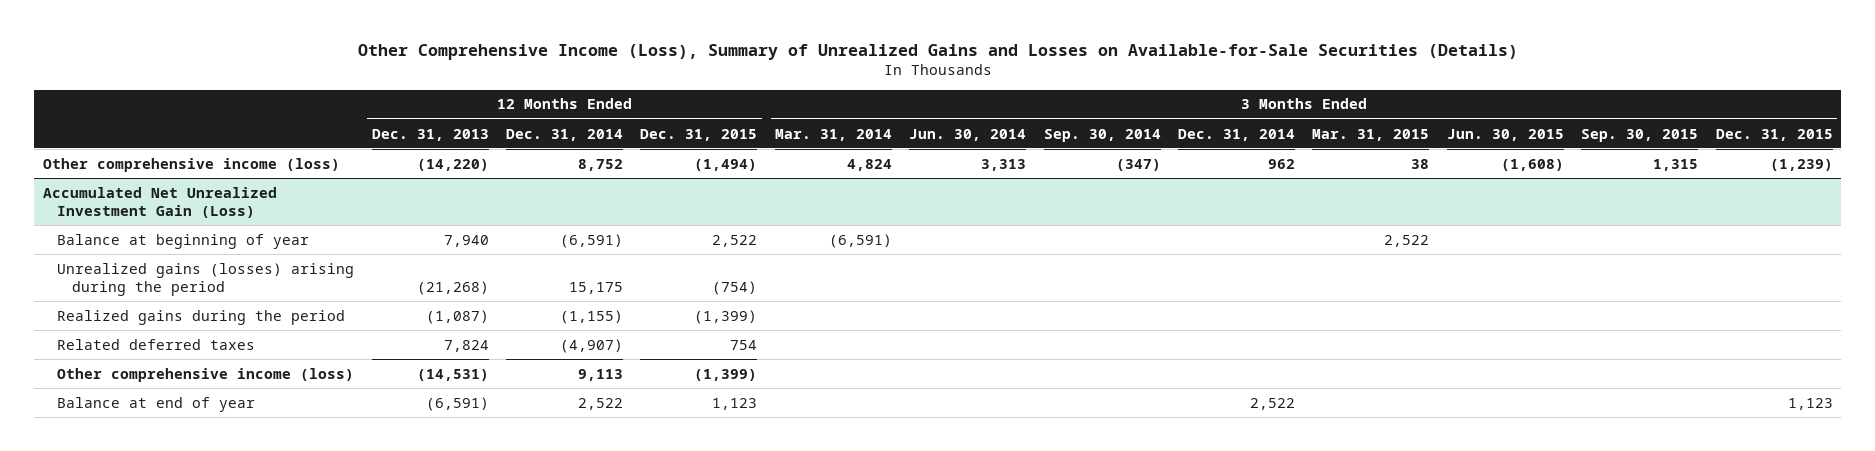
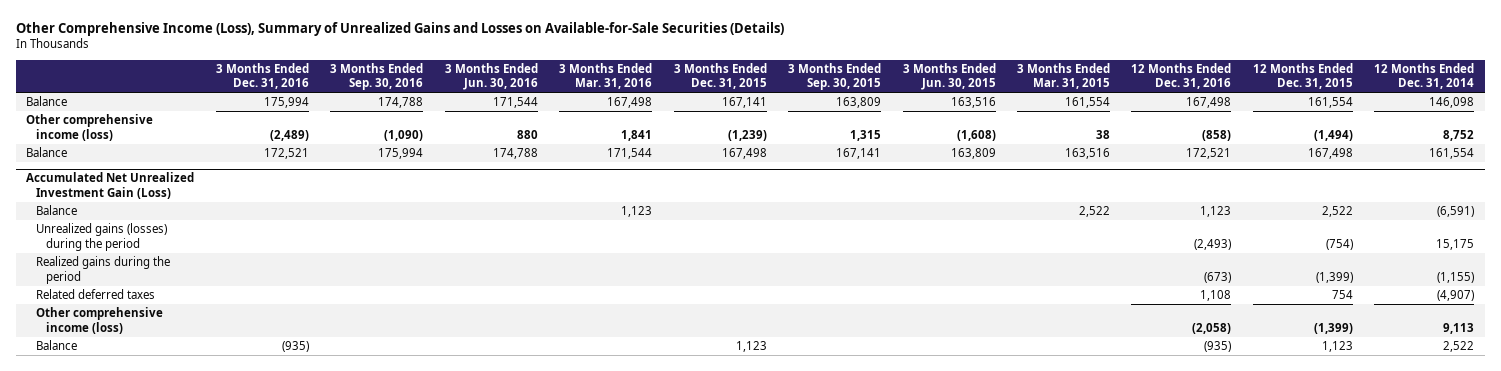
[371,128,489,141] Dec. 31, 2013 -> none
[774,128,892,141] Mar. 31, 2014 -> none
[909,128,1027,141] Jun. 30, 2014 -> none
[1043,128,1161,142] Sep. 30, 2014 -> none
[1178,128,1296,141] Dec. 31, 2014 -> none
none -> [215,62,309,90] 3 Months Ended Dec. 31, 2016
none -> [330,62,424,91] 3 Months Ended Sep. 30, 2016
none -> [444,62,538,91] 3 Months Ended Jun. 30, 2016
none -> [559,62,653,90] 3 Months Ended Mar. 31, 2016
none -> [1131,62,1232,90] 12 Months Ended Dec. 31, 2016
none -> [26,96,68,107] Balance
none -> [26,147,68,158] Balance
[57,233,310,249] Balance at beginning of year -> [36,205,78,216] Balance
[57,262,355,296] Unrealized gains (losses) arising during the period -> [36,223,168,251] Unrealized gains (losses) during the period
[57,396,256,412] Balance at end of year -> [36,340,78,351] Balance

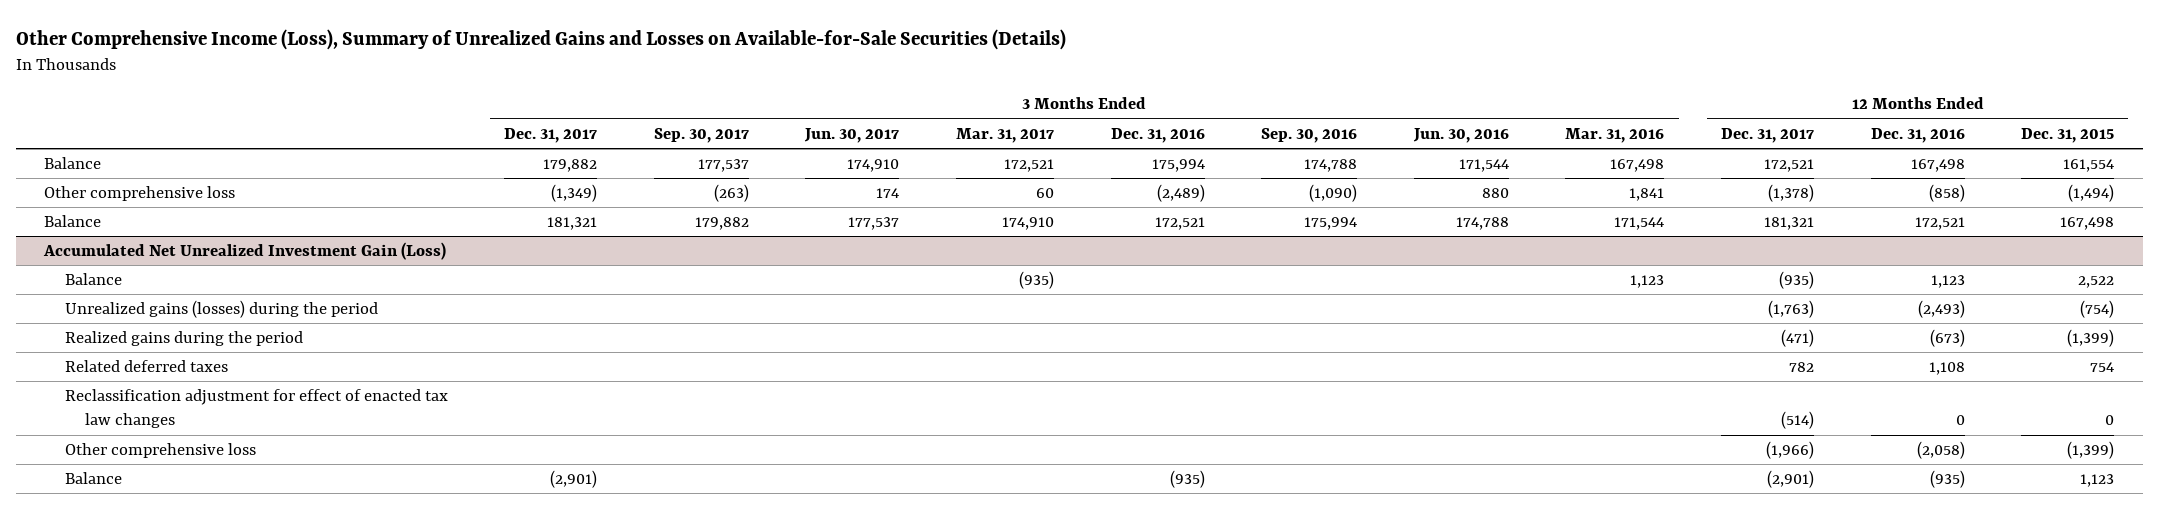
[673,62,767,90] 3 Months Ended Dec. 31, 2015 -> none
[788,62,882,91] 3 Months Ended Sep. 30, 2015 -> none
[902,62,996,91] 3 Months Ended Jun. 30, 2015 -> none
[1016,62,1110,90] 3 Months Ended Mar. 31, 2015 -> none
[1374,62,1475,90] 12 Months Ended Dec. 31, 2014 -> none
none -> [504,127,598,143] Dec. 31, 2017
none -> [653,127,749,143] Sep. 30, 2017
none -> [804,127,900,143] Jun. 30, 2017
none -> [955,127,1054,143] Mar. 31, 2017
none -> [1720,127,1814,143] Dec. 31, 2017
[26,114,154,141] Other comprehensive income (loss) -> [43,186,235,202] Other comprehensive loss
none -> [64,389,448,429] Reclassification adjustment for effect of enacted tax law changes
[36,307,164,334] Other comprehensive income (loss) -> [64,443,256,459] Other comprehensive loss

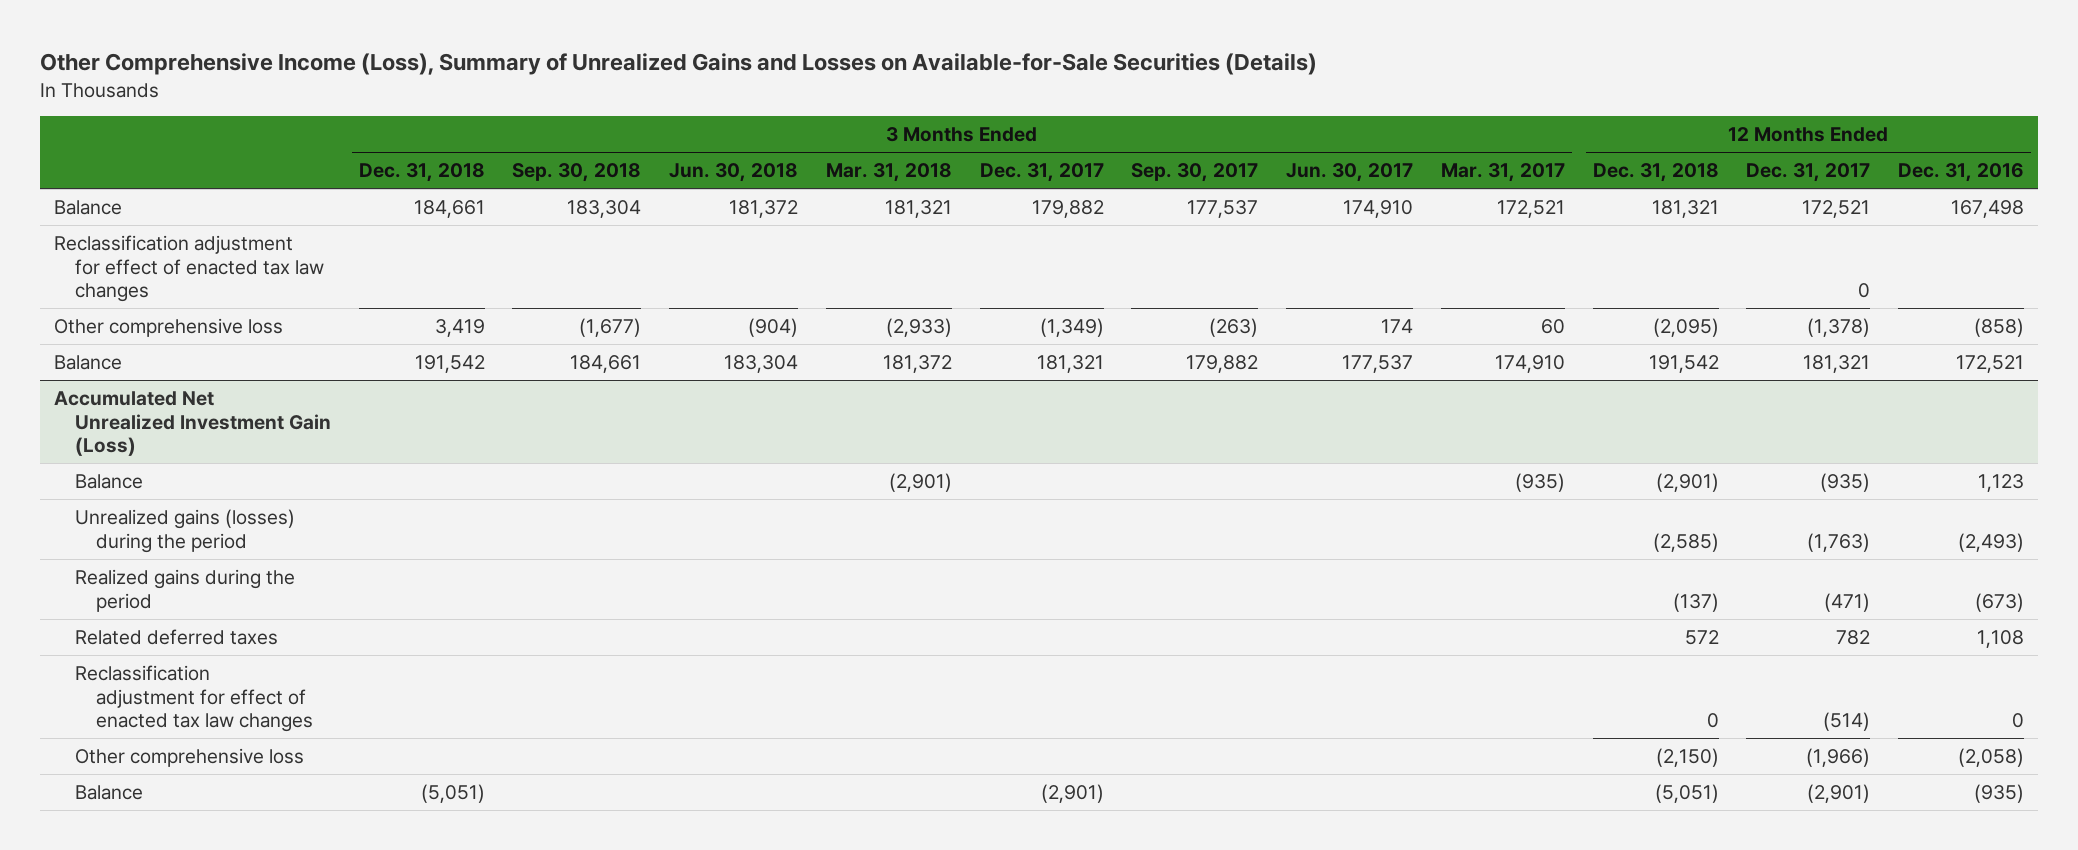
[1110,127,1205,143] Dec. 31, 2016 -> none
[1261,127,1358,143] Sep. 30, 2016 -> none
[1412,127,1509,143] Jun. 30, 2016 -> none
[1565,127,1665,143] Mar. 31, 2016 -> none
[2021,127,2115,143] Dec. 31, 2015 -> none
none -> [358,163,485,183] Dec. 31, 2018
none -> [512,163,642,183] Sep. 30, 2018
none -> [669,163,799,183] Jun. 30, 2018
none -> [825,163,952,183] Mar. 31, 2018
none -> [1592,163,1719,183] Dec. 31, 2018
none -> [53,234,324,303] Reclassification adjustment for effect of enacted tax law changes

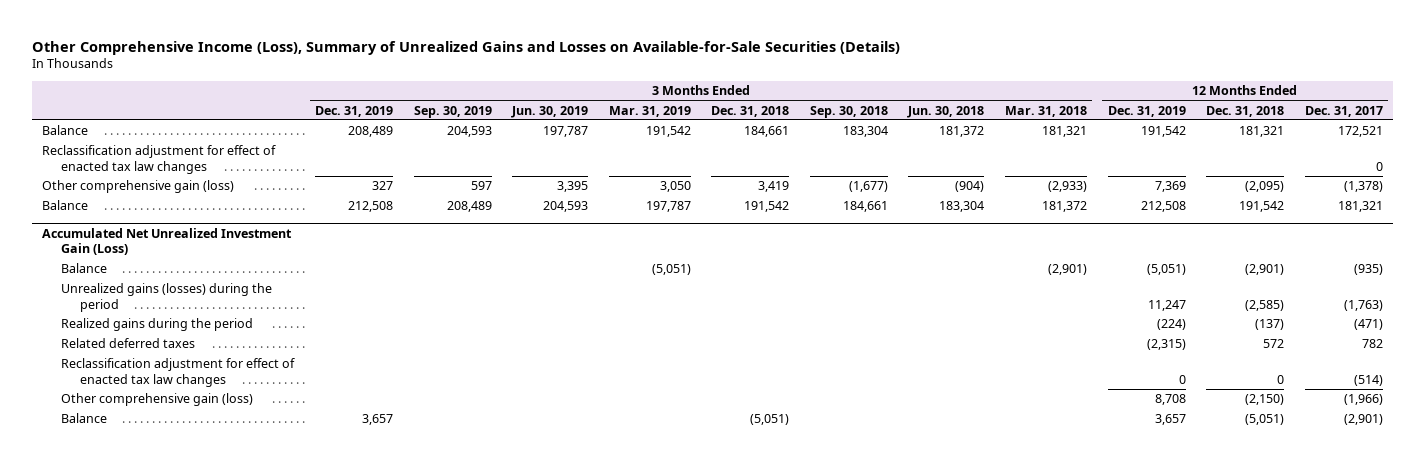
[979,163,1104,183] Dec. 31, 2017 -> none
[1131,163,1259,183] Sep. 30, 2017 -> none
[1286,163,1414,183] Jun. 30, 2017 -> none
[1440,163,1565,183] Mar. 31, 2017 -> none
[1898,163,2025,183] Dec. 31, 2016 -> none
none -> [314,105,393,117] Dec. 31, 2019
none -> [413,105,492,118] Sep. 30, 2019
none -> [511,105,589,118] Jun. 30, 2019
none -> [608,105,691,117] Mar. 31, 2019
none -> [1107,105,1186,117] Dec. 31, 2019
[53,317,283,337] Other comprehensive loss -> [42,180,235,194] Other comprehensive gain (loss)
[74,747,304,767] Other comprehensive loss -> [61,393,254,407] Other comprehensive gain (loss)

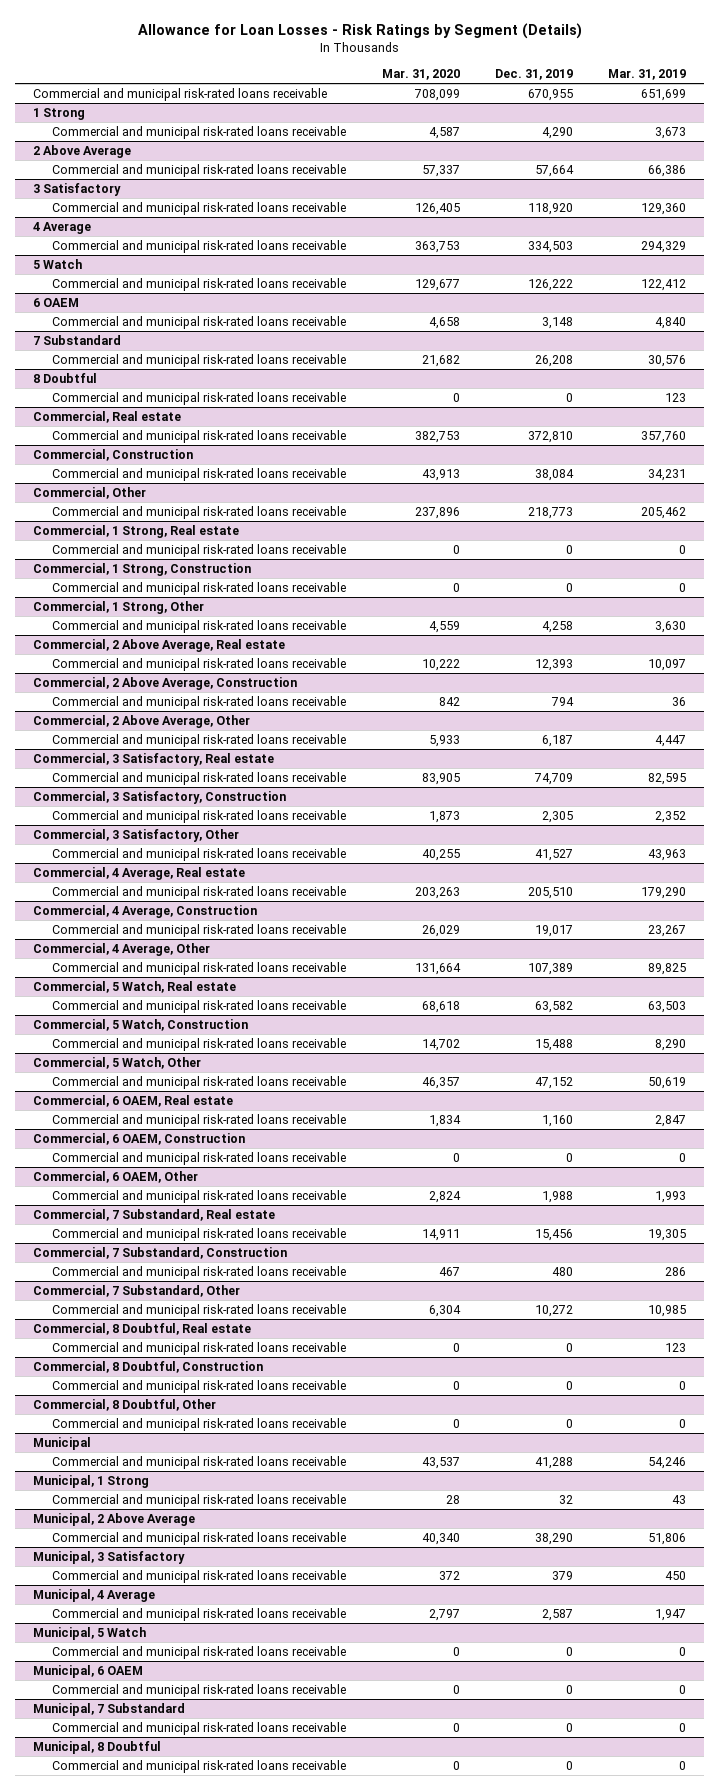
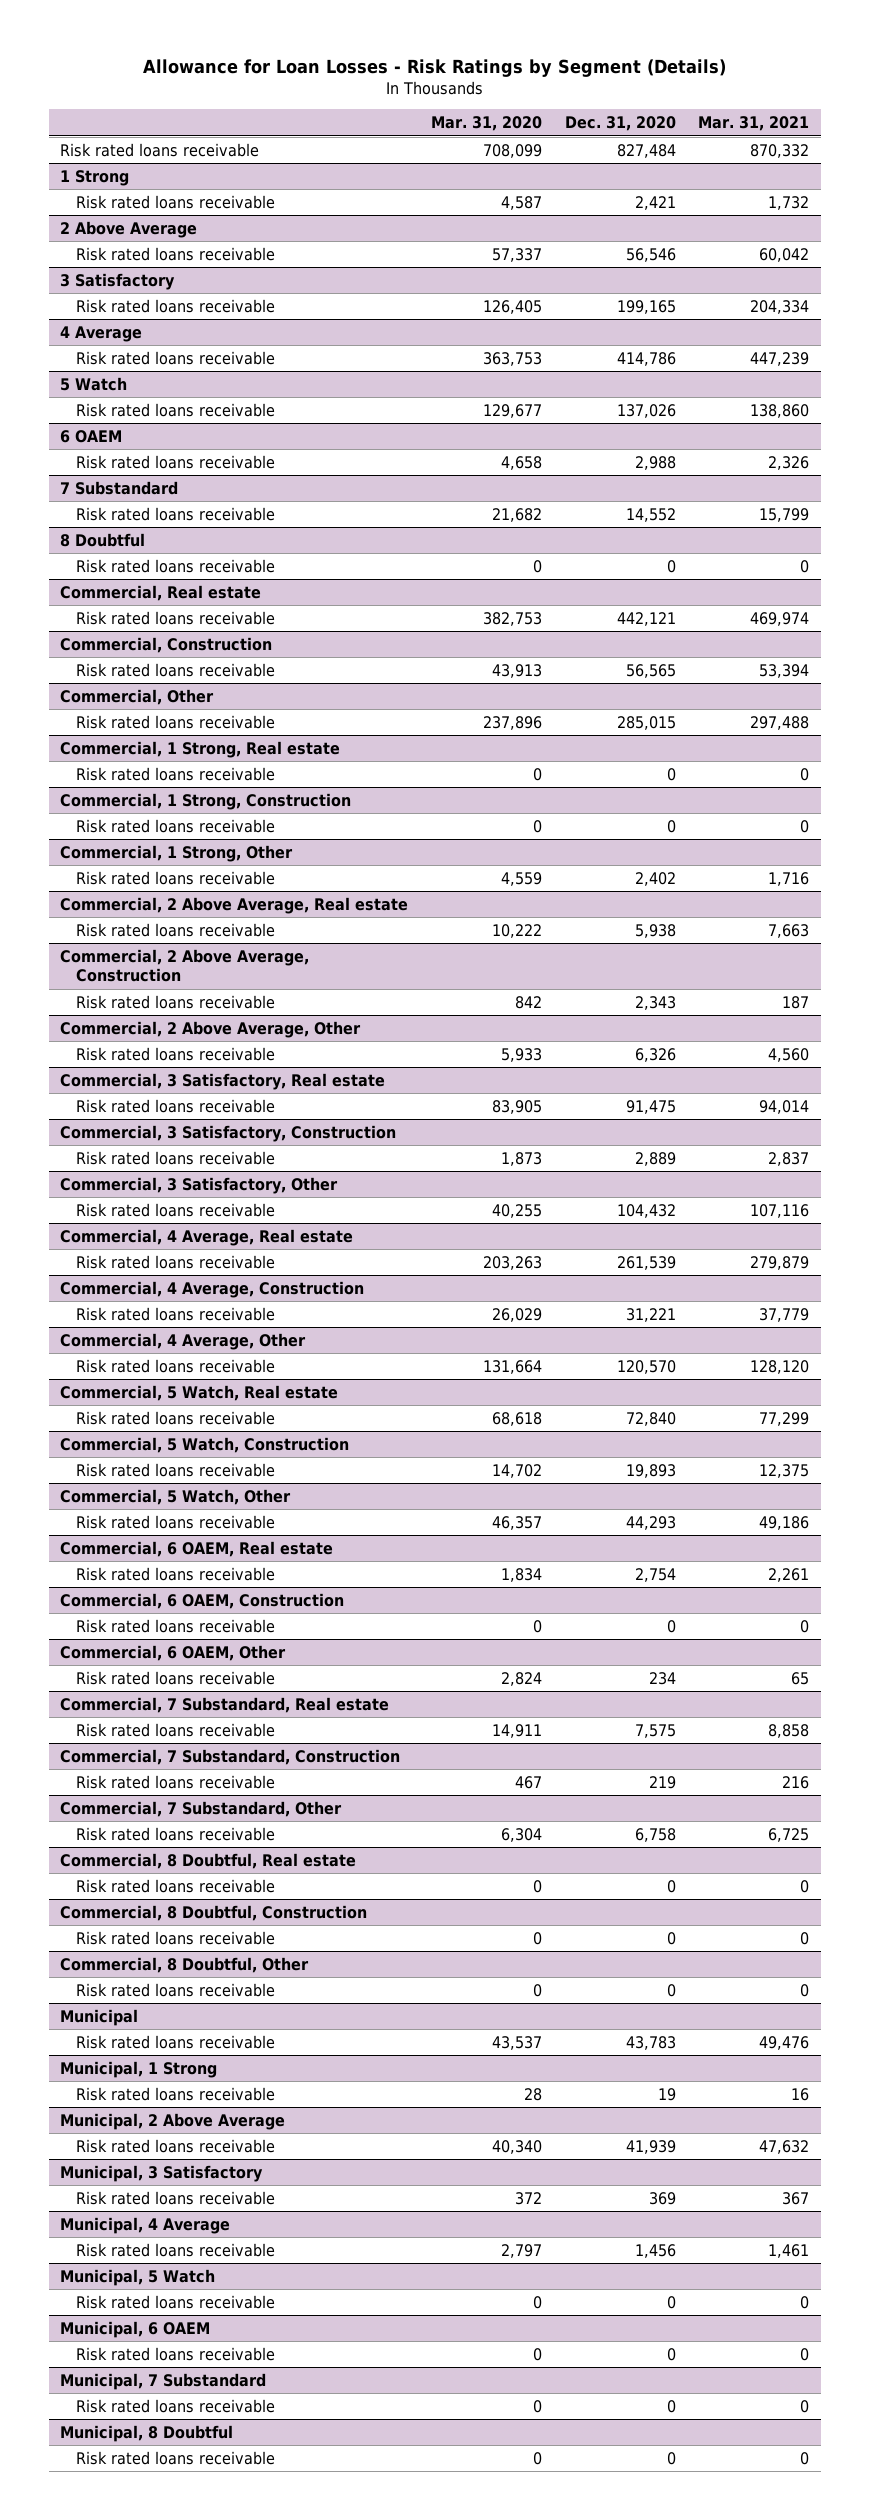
[494,69,573,81] Dec. 31, 2019 -> none
[608,69,687,81] Mar. 31, 2019 -> none
none -> [564,115,676,131] Dec. 31, 2020
none -> [698,115,810,131] Mar. 31, 2021
[33,88,328,102] Commercial and municipal risk-rated loans receivable -> [60,142,260,157] Risk rated loans receivable
[52,126,347,140] Commercial and municipal risk-rated loans receivable -> [75,194,275,209] Risk rated loans receivable
[52,164,347,178] Commercial and municipal risk-rated loans receivable -> [75,246,275,261] Risk rated loans receivable
[52,202,347,216] Commercial and municipal risk-rated loans receivable -> [75,298,275,313] Risk rated loans receivable
[52,240,347,254] Commercial and municipal risk-rated loans receivable -> [75,350,275,365] Risk rated loans receivable
[52,278,347,292] Commercial and municipal risk-rated loans receivable -> [75,402,275,417] Risk rated loans receivable
[52,316,347,330] Commercial and municipal risk-rated loans receivable -> [75,454,275,469] Risk rated loans receivable
[52,354,347,368] Commercial and municipal risk-rated loans receivable -> [75,506,275,521] Risk rated loans receivable
[52,392,347,406] Commercial and municipal risk-rated loans receivable -> [75,558,275,573] Risk rated loans receivable
[52,430,347,444] Commercial and municipal risk-rated loans receivable -> [75,610,275,625] Risk rated loans receivable
[52,468,347,482] Commercial and municipal risk-rated loans receivable -> [75,662,275,677] Risk rated loans receivable
[52,506,347,520] Commercial and municipal risk-rated loans receivable -> [75,714,275,729] Risk rated loans receivable
[52,544,347,558] Commercial and municipal risk-rated loans receivable -> [75,766,275,781] Risk rated loans receivable
[52,582,347,596] Commercial and municipal risk-rated loans receivable -> [75,818,275,833] Risk rated loans receivable
[52,620,347,634] Commercial and municipal risk-rated loans receivable -> [75,870,275,885] Risk rated loans receivable
[52,658,347,672] Commercial and municipal risk-rated loans receivable -> [75,922,275,937] Risk rated loans receivable
[52,696,347,710] Commercial and municipal risk-rated loans receivable -> [75,994,275,1009] Risk rated loans receivable
[52,734,347,748] Commercial and municipal risk-rated loans receivable -> [75,1046,275,1061] Risk rated loans receivable
[52,772,347,786] Commercial and municipal risk-rated loans receivable -> [75,1098,275,1113] Risk rated loans receivable
[52,810,347,824] Commercial and municipal risk-rated loans receivable -> [75,1150,275,1165] Risk rated loans receivable
[52,848,347,862] Commercial and municipal risk-rated loans receivable -> [75,1202,275,1217] Risk rated loans receivable
[52,886,347,900] Commercial and municipal risk-rated loans receivable -> [75,1254,275,1269] Risk rated loans receivable
[52,924,347,938] Commercial and municipal risk-rated loans receivable -> [75,1306,275,1321] Risk rated loans receivable
[52,962,347,976] Commercial and municipal risk-rated loans receivable -> [75,1358,275,1373] Risk rated loans receivable
[52,1000,347,1014] Commercial and municipal risk-rated loans receivable -> [75,1410,275,1425] Risk rated loans receivable
[52,1038,347,1052] Commercial and municipal risk-rated loans receivable -> [75,1462,275,1477] Risk rated loans receivable
[52,1076,347,1090] Commercial and municipal risk-rated loans receivable -> [75,1514,275,1529] Risk rated loans receivable
[52,1114,347,1128] Commercial and municipal risk-rated loans receivable -> [75,1566,275,1581] Risk rated loans receivable
[52,1152,347,1166] Commercial and municipal risk-rated loans receivable -> [75,1618,275,1633] Risk rated loans receivable
[52,1190,347,1204] Commercial and municipal risk-rated loans receivable -> [75,1670,275,1685] Risk rated loans receivable
[52,1228,347,1242] Commercial and municipal risk-rated loans receivable -> [75,1722,275,1737] Risk rated loans receivable
[52,1266,347,1280] Commercial and municipal risk-rated loans receivable -> [75,1774,275,1789] Risk rated loans receivable
[52,1304,347,1318] Commercial and municipal risk-rated loans receivable -> [75,1826,275,1841] Risk rated loans receivable
[52,1342,347,1356] Commercial and municipal risk-rated loans receivable -> [75,1878,275,1893] Risk rated loans receivable
[52,1380,347,1394] Commercial and municipal risk-rated loans receivable -> [75,1930,275,1945] Risk rated loans receivable
[52,1418,347,1432] Commercial and municipal risk-rated loans receivable -> [75,1982,275,1997] Risk rated loans receivable
[52,1456,347,1470] Commercial and municipal risk-rated loans receivable -> [75,2034,275,2049] Risk rated loans receivable
[52,1494,347,1508] Commercial and municipal risk-rated loans receivable -> [75,2086,275,2101] Risk rated loans receivable
[52,1532,347,1546] Commercial and municipal risk-rated loans receivable -> [75,2138,275,2153] Risk rated loans receivable
[52,1570,347,1584] Commercial and municipal risk-rated loans receivable -> [75,2190,275,2205] Risk rated loans receivable
[52,1608,347,1622] Commercial and municipal risk-rated loans receivable -> [75,2242,275,2257] Risk rated loans receivable
[52,1646,347,1660] Commercial and municipal risk-rated loans receivable -> [75,2294,275,2309] Risk rated loans receivable
[52,1684,347,1698] Commercial and municipal risk-rated loans receivable -> [75,2346,275,2361] Risk rated loans receivable
[52,1722,347,1736] Commercial and municipal risk-rated loans receivable -> [75,2398,275,2413] Risk rated loans receivable
[52,1760,347,1774] Commercial and municipal risk-rated loans receivable -> [75,2450,275,2465] Risk rated loans receivable

